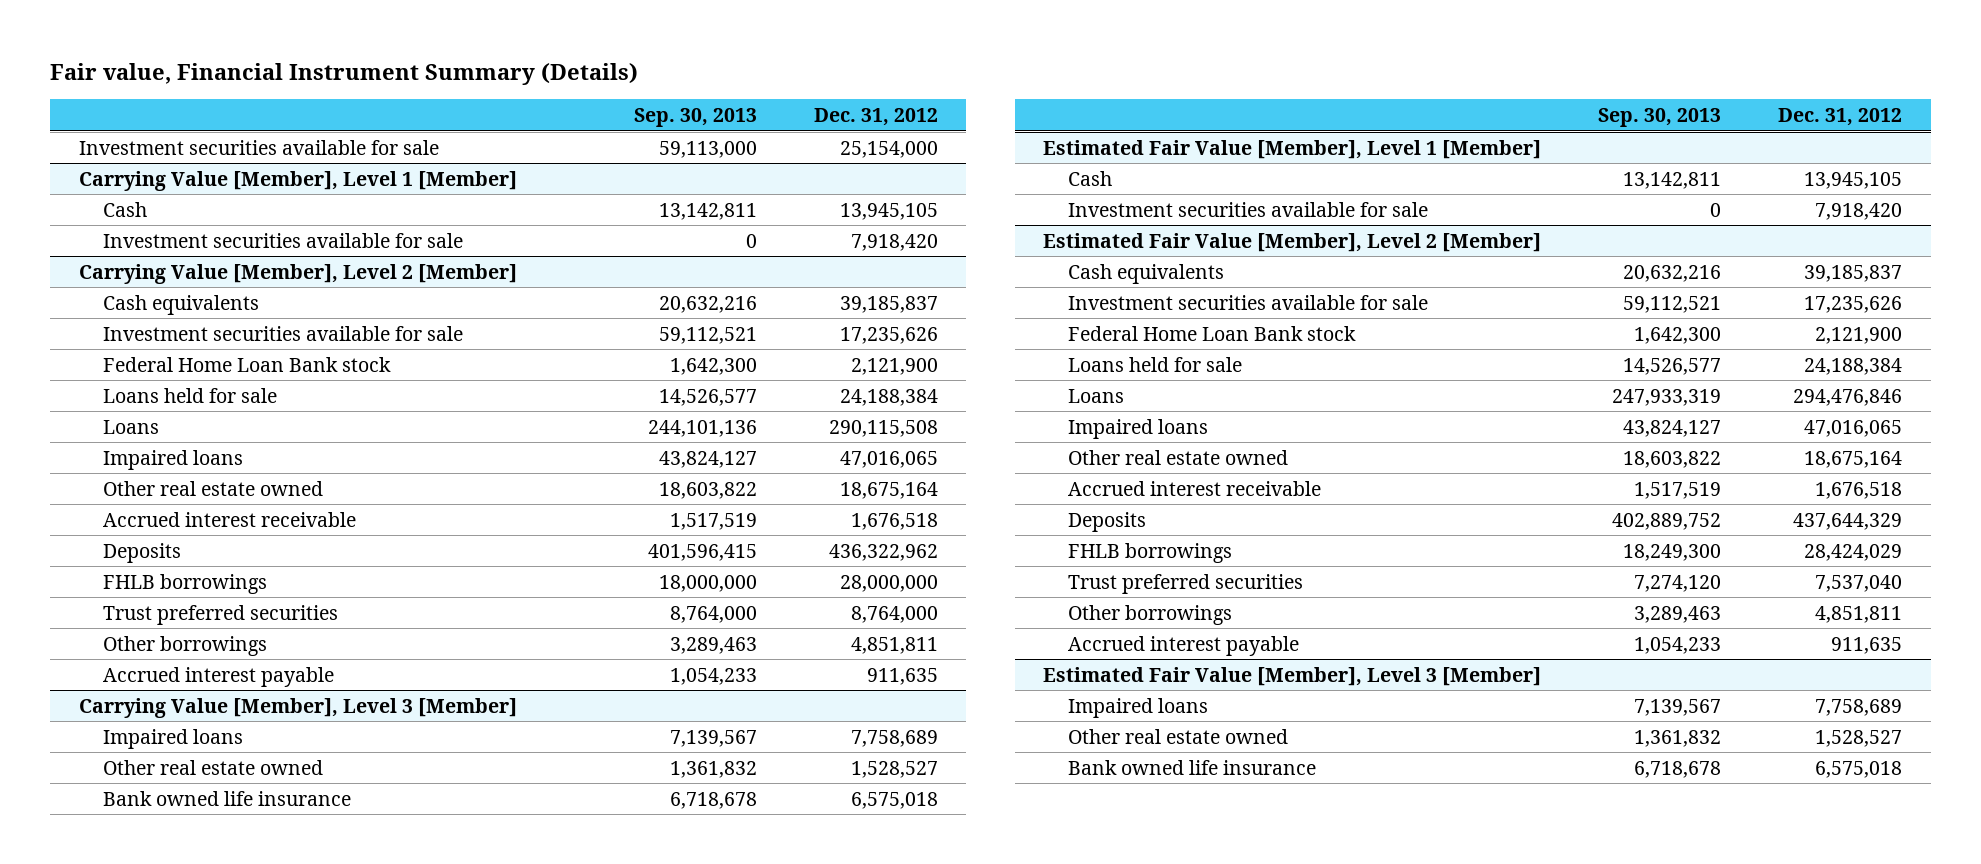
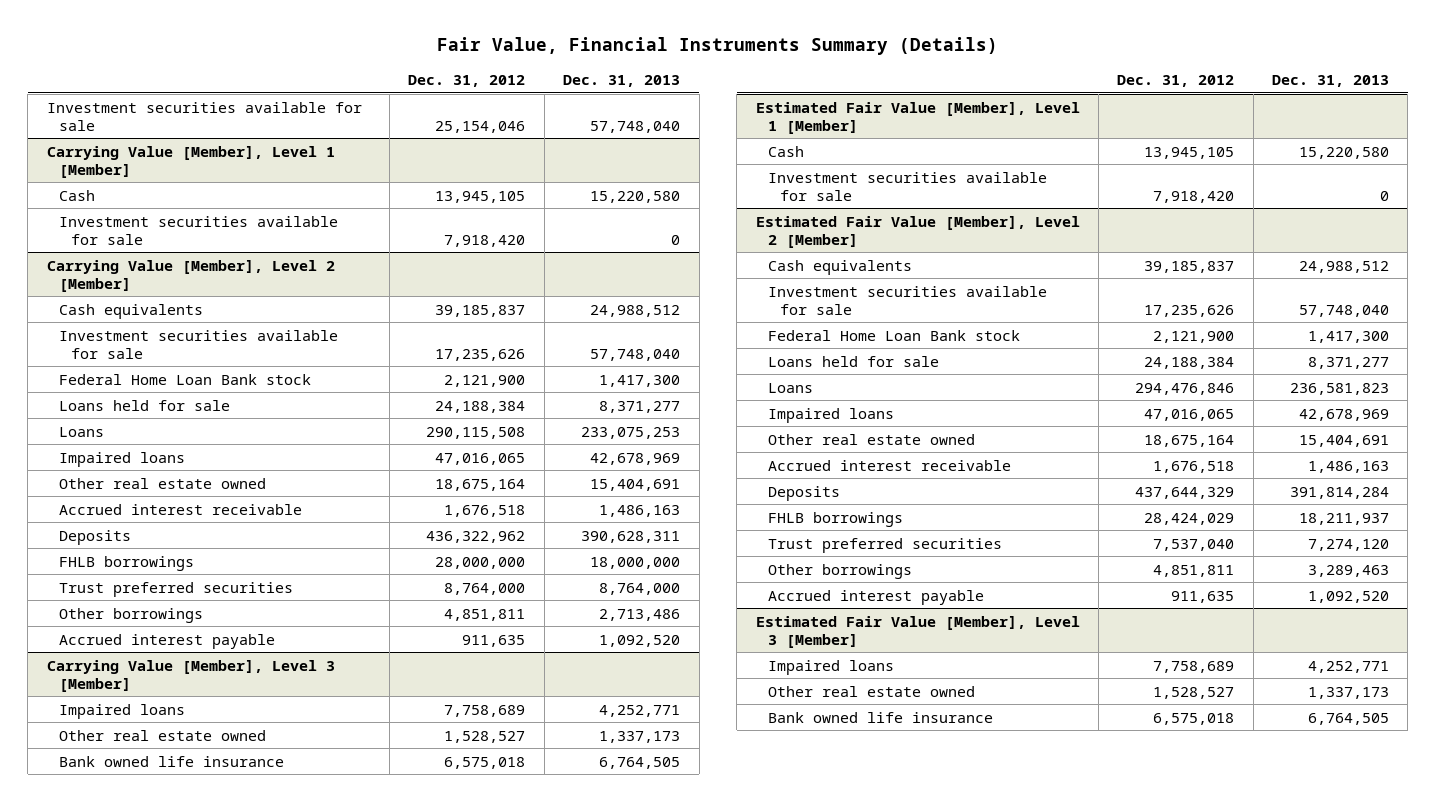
[50,63,639,86] Fair value, Financial Instrument Summary (Details) -> [436,37,998,56] Fair Value, Financial Instruments Summary (Details)
[633,108,757,128] Sep. 30, 2013 -> none
none -> [563,74,681,87] Dec. 31, 2013
[839,140,938,158] 25,154,000 -> [435,120,526,133] 25,154,046

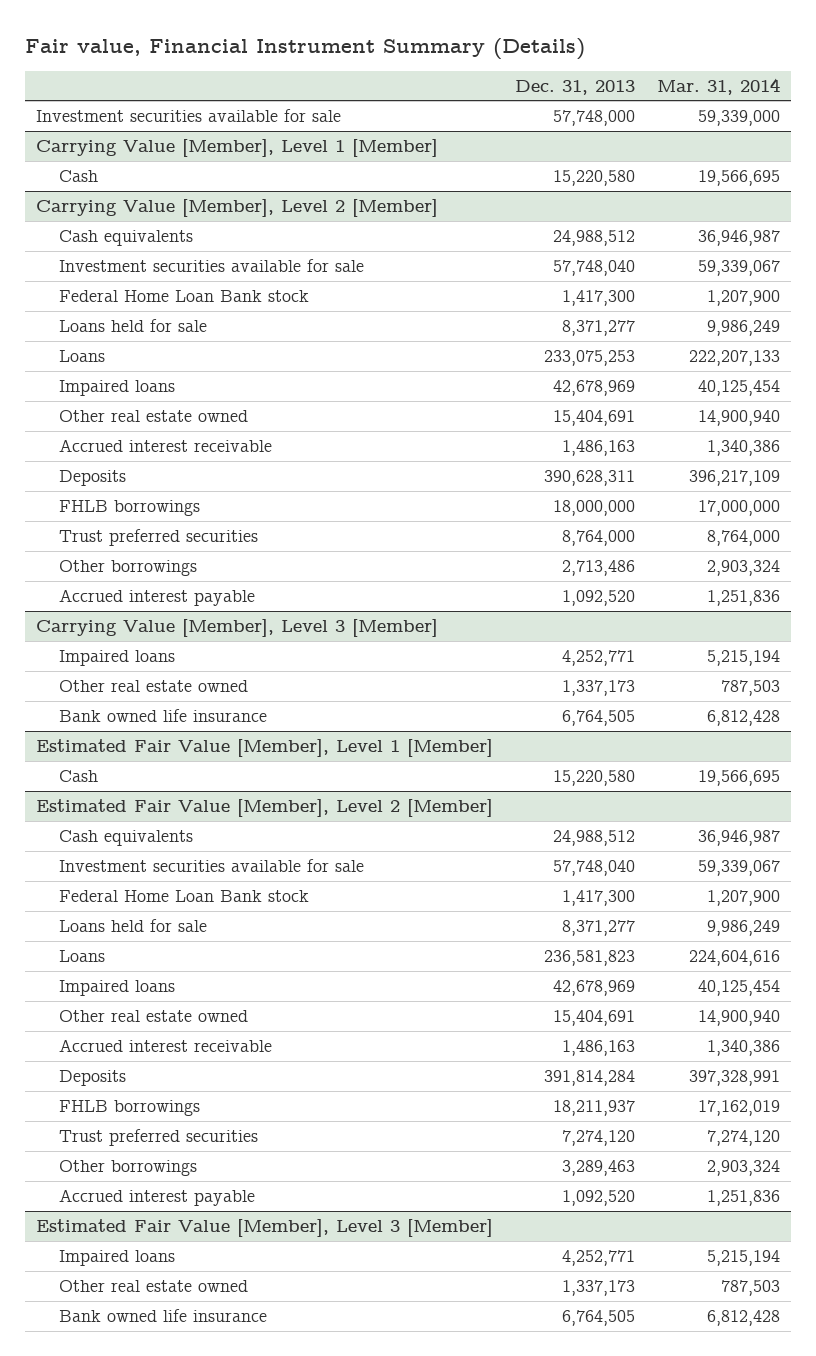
[436,37,998,56] Fair Value, Financial Instruments Summary (Details) -> [24,37,585,60] Fair value, Financial Instrument Summary (Details)
[408,74,526,87] Dec. 31, 2012 -> none
none -> [656,77,780,95] Mar. 31, 2014
[590,120,681,133] 57,748,040 -> [552,109,635,126] 57,748,000
[58,215,338,245] Investment securities available for sale -> none
[767,171,1047,201] Investment securities available for sale -> none

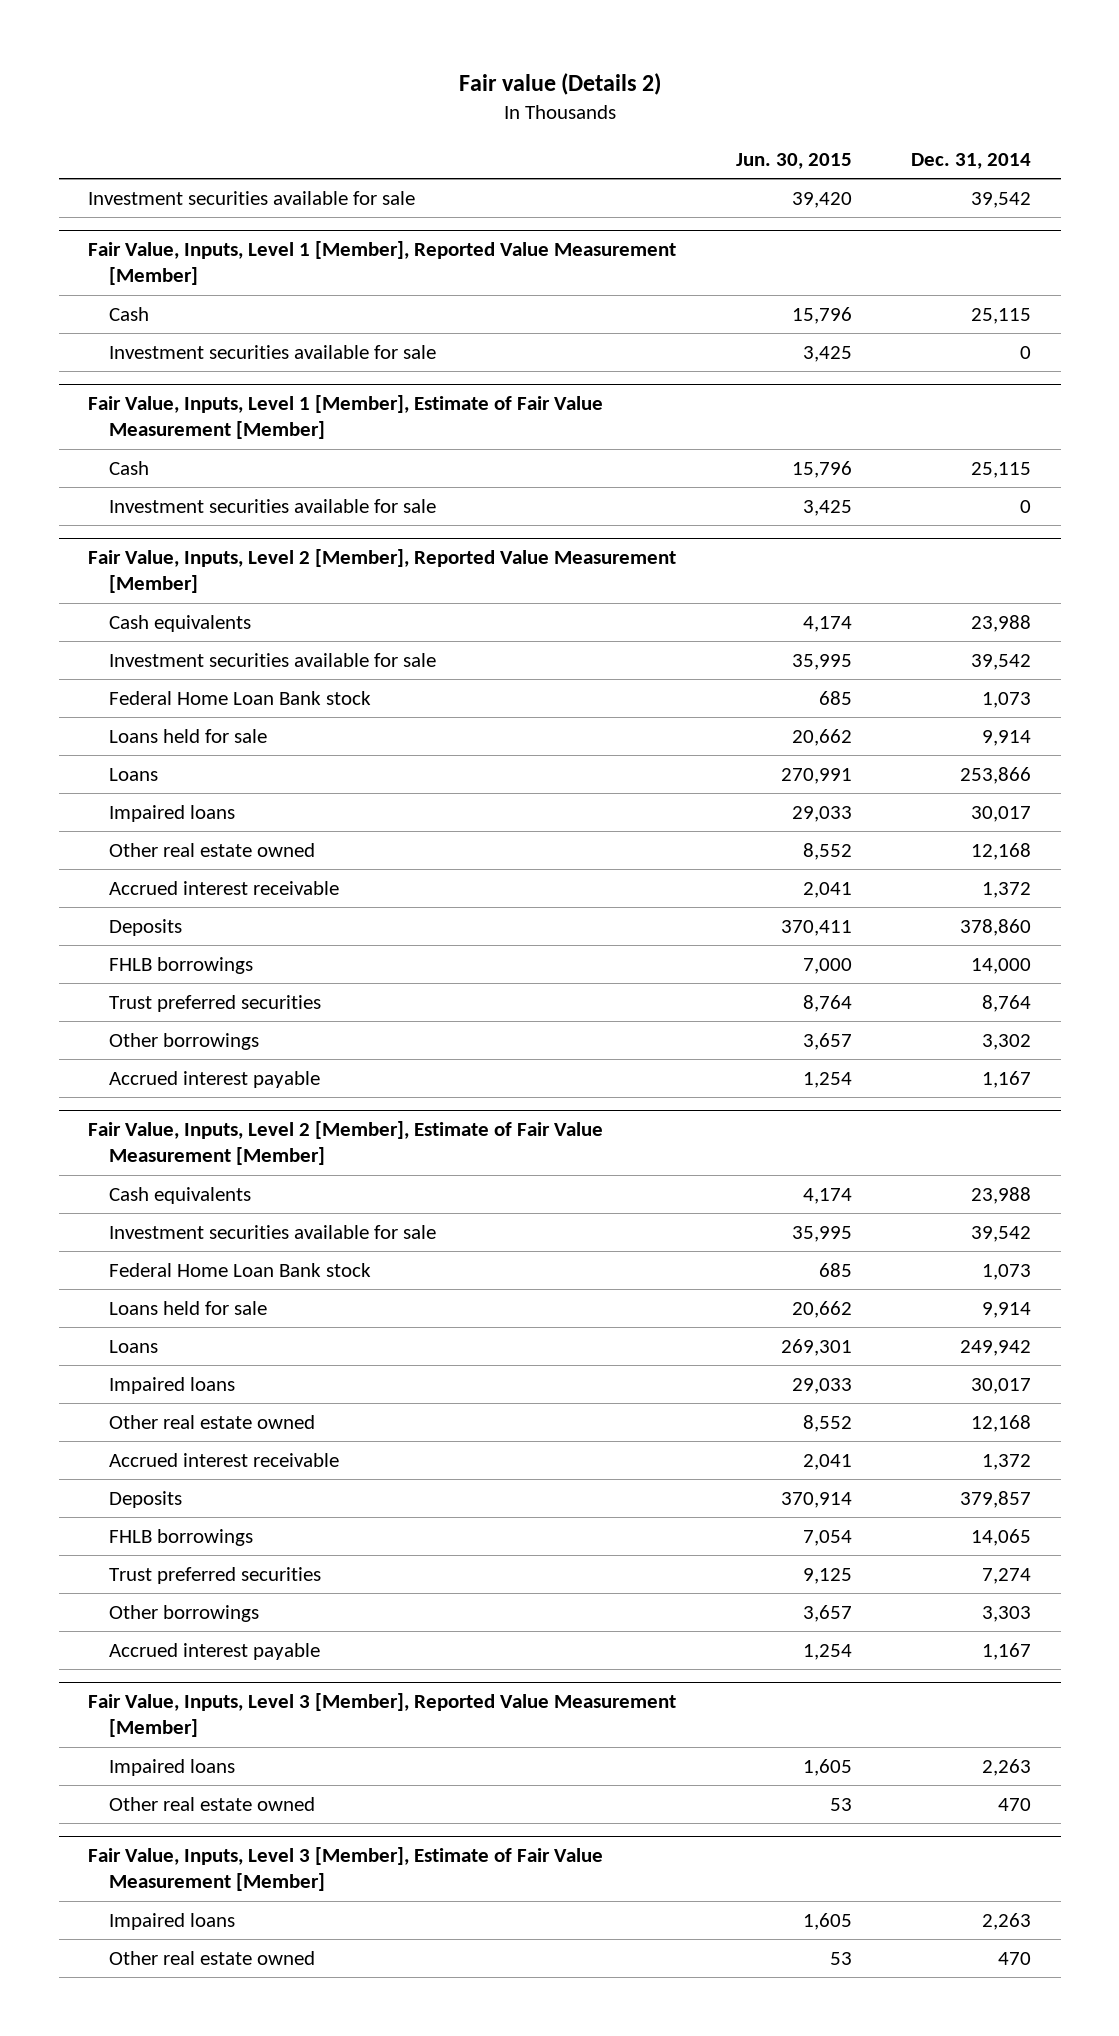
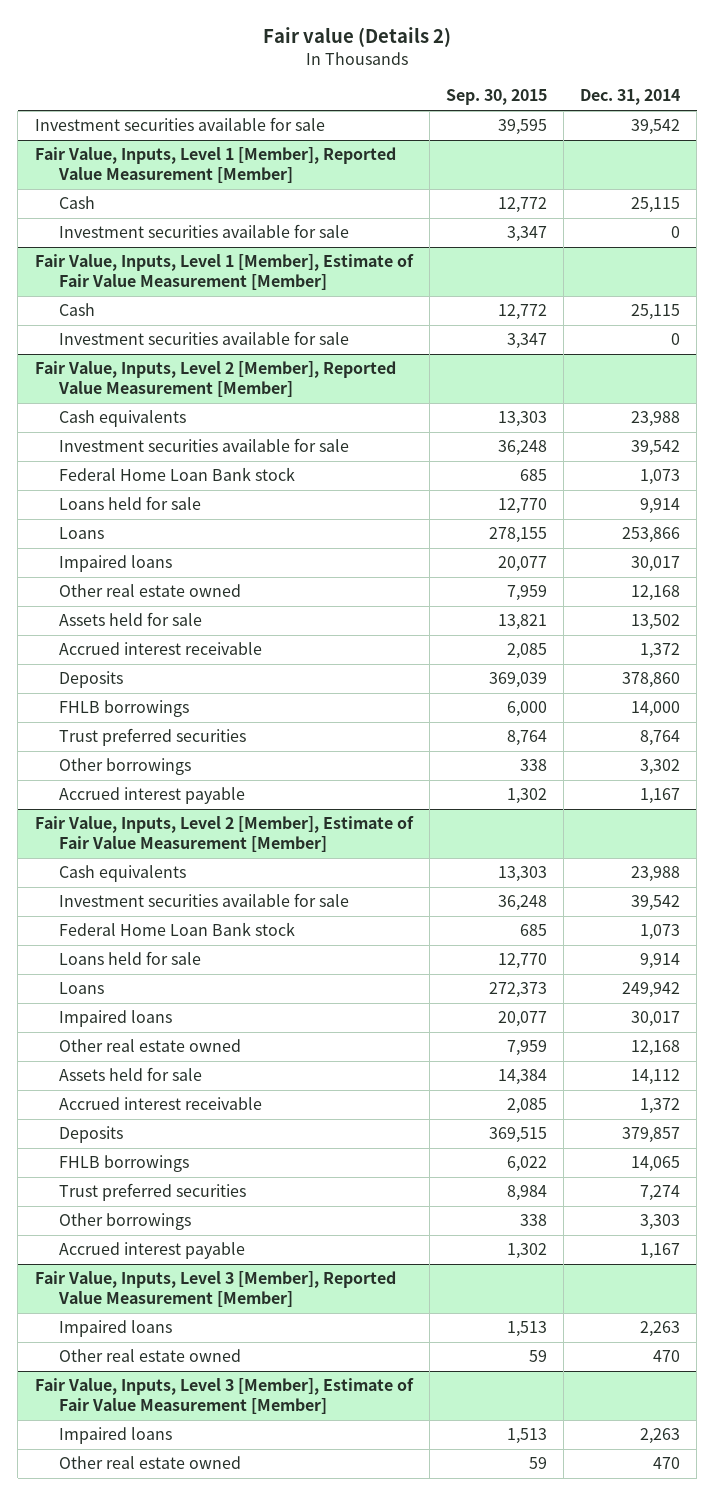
[735,153,852,170] Jun. 30, 2015 -> none
none -> [445,89,547,106] Sep. 30, 2015
none -> [59,612,203,627] Assets held for sale
none -> [59,1067,203,1082] Assets held for sale

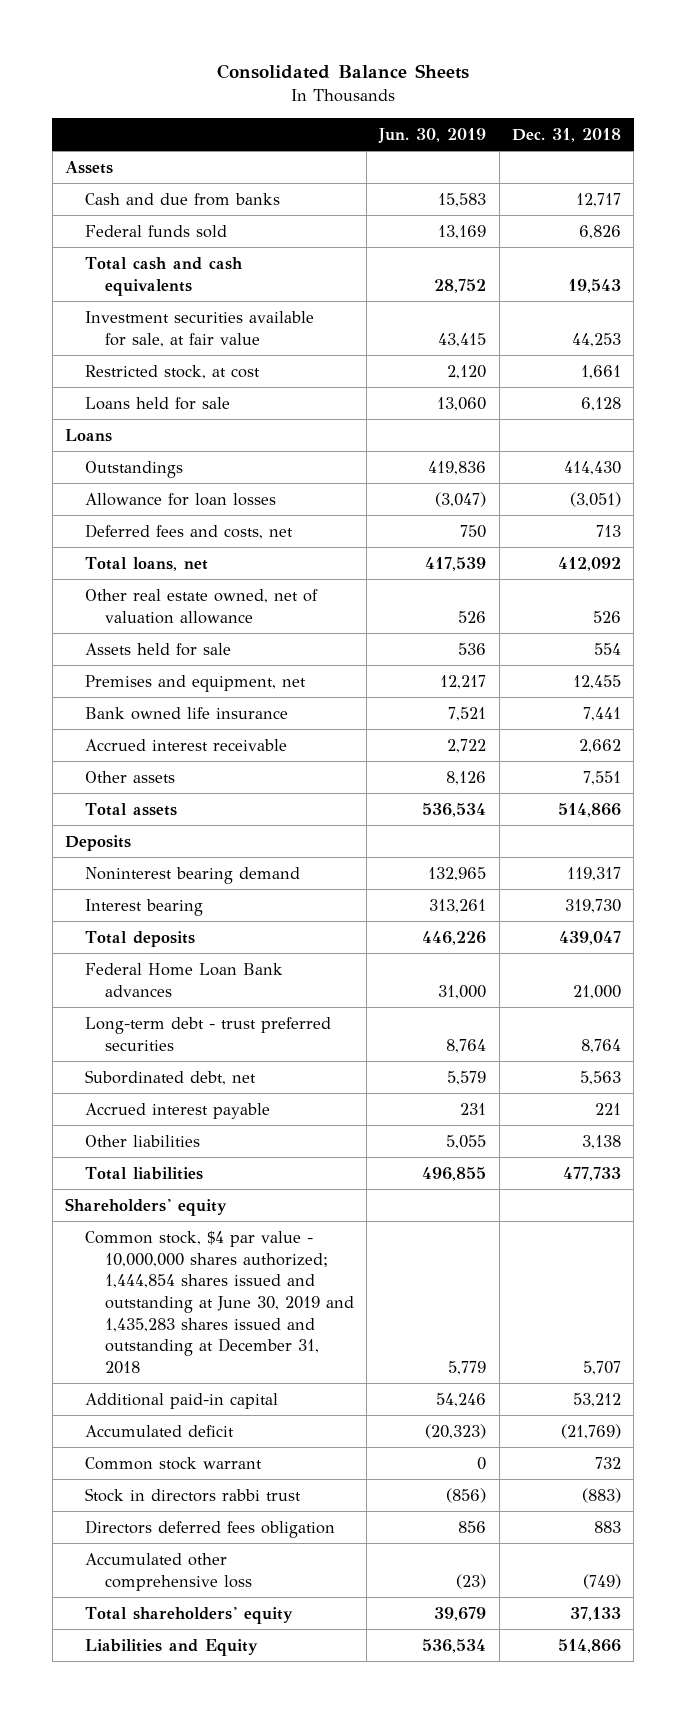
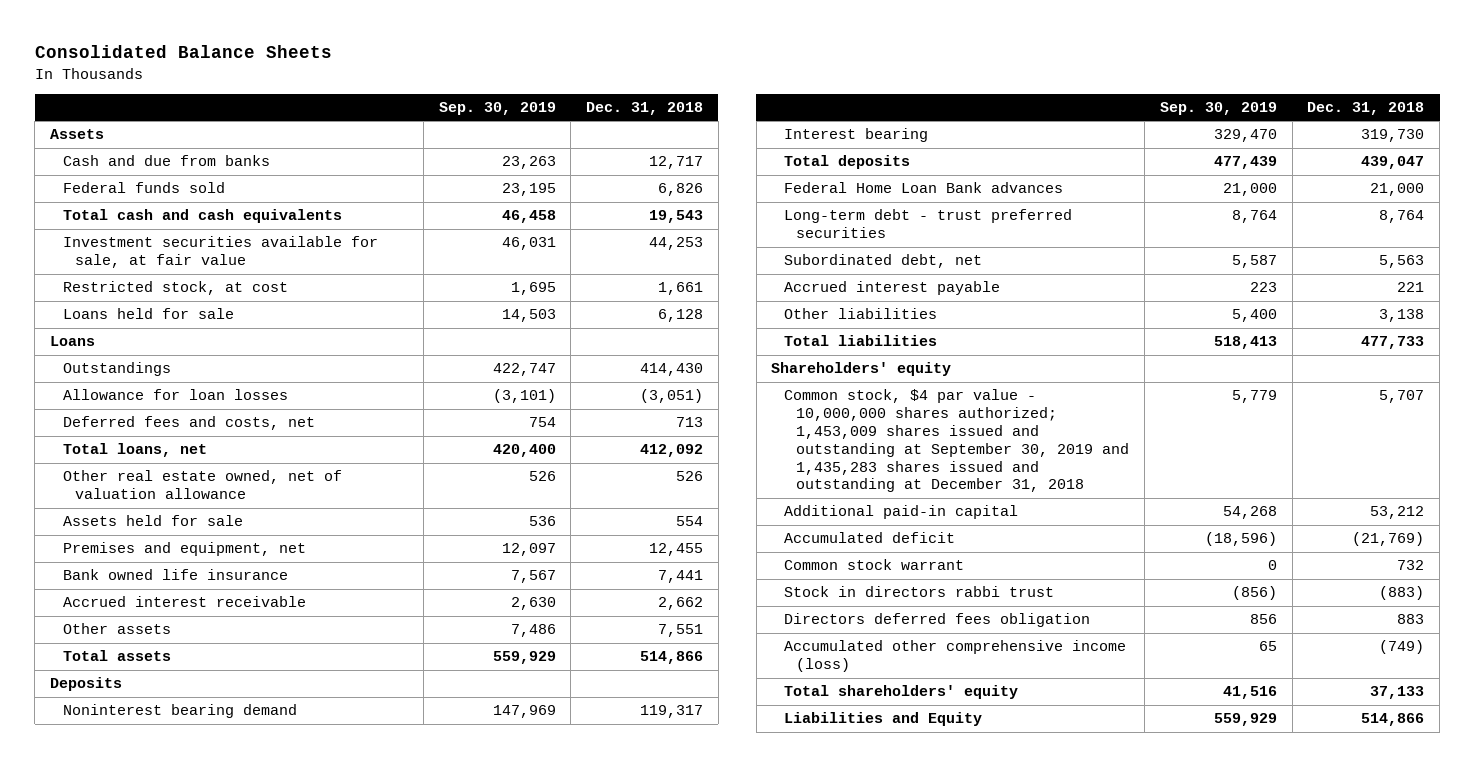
[378,127,487,143] Jun. 30, 2019 -> none
none -> [438,102,556,116] Sep. 30, 2019
[84,1230,354,1374] Common stock, $4 par value - 10,000,000 shares authorized; 1,444,854 shares issued and outstanding at June 30, 2019 and 1,435,283 shares issued and outstanding at December 31, 2018 -> [783,389,1130,493] Common stock, $4 par value - 10,000,000 shares authorized; 1,453,009 shares issued and outstanding at September 30, 2019 and 1,435,283 shares issued and outstanding at December 31, 2018
[84,1552,252,1591] Accumulated other comprehensive loss -> [783,640,1126,673] Accumulated other comprehensive income (loss)

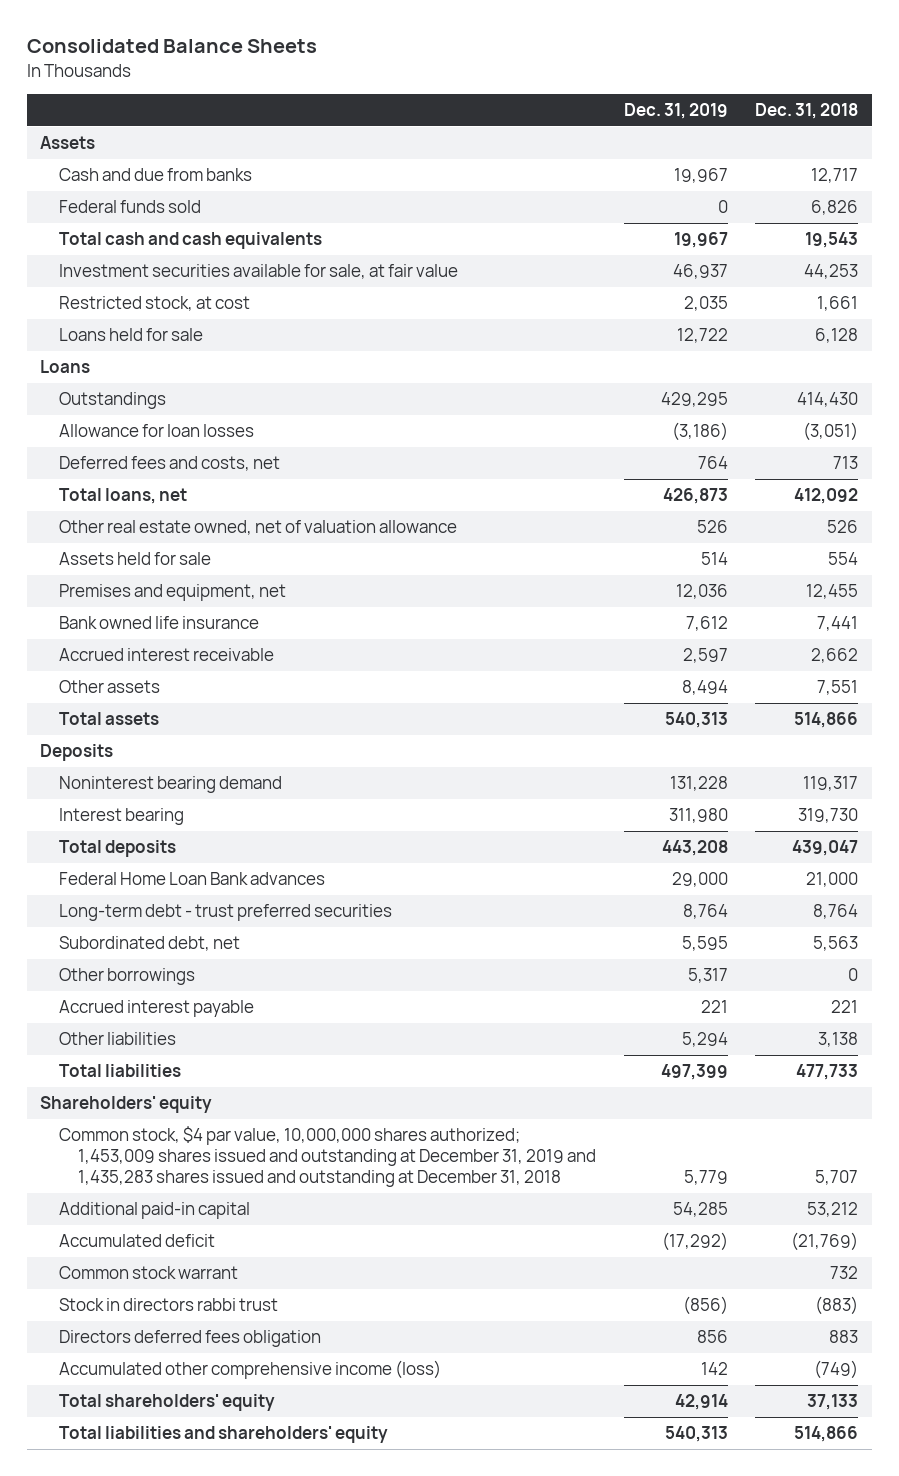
[438,102,556,116] Sep. 30, 2019 -> none
none -> [623,103,728,120] Dec. 31, 2019
none -> [59,968,196,986] Other borrowings
[783,389,1130,493] Common stock, $4 par value - 10,000,000 shares authorized; 1,453,009 shares issued and outstanding at September 30, 2019 and 1,435,283 shares issued and outstanding at December 31, 2018 -> [59,1126,597,1187] Common stock, $4 par value, 10,000,000 shares authorized; 1,453,009 shares issued and outstanding at December 31, 2019 and 1,435,283 shares issued and outstanding at December 31, 2018
[783,712,982,727] Liabilities and Equity -> [59,1426,389,1444] Total liabilities and shareholders' equity

